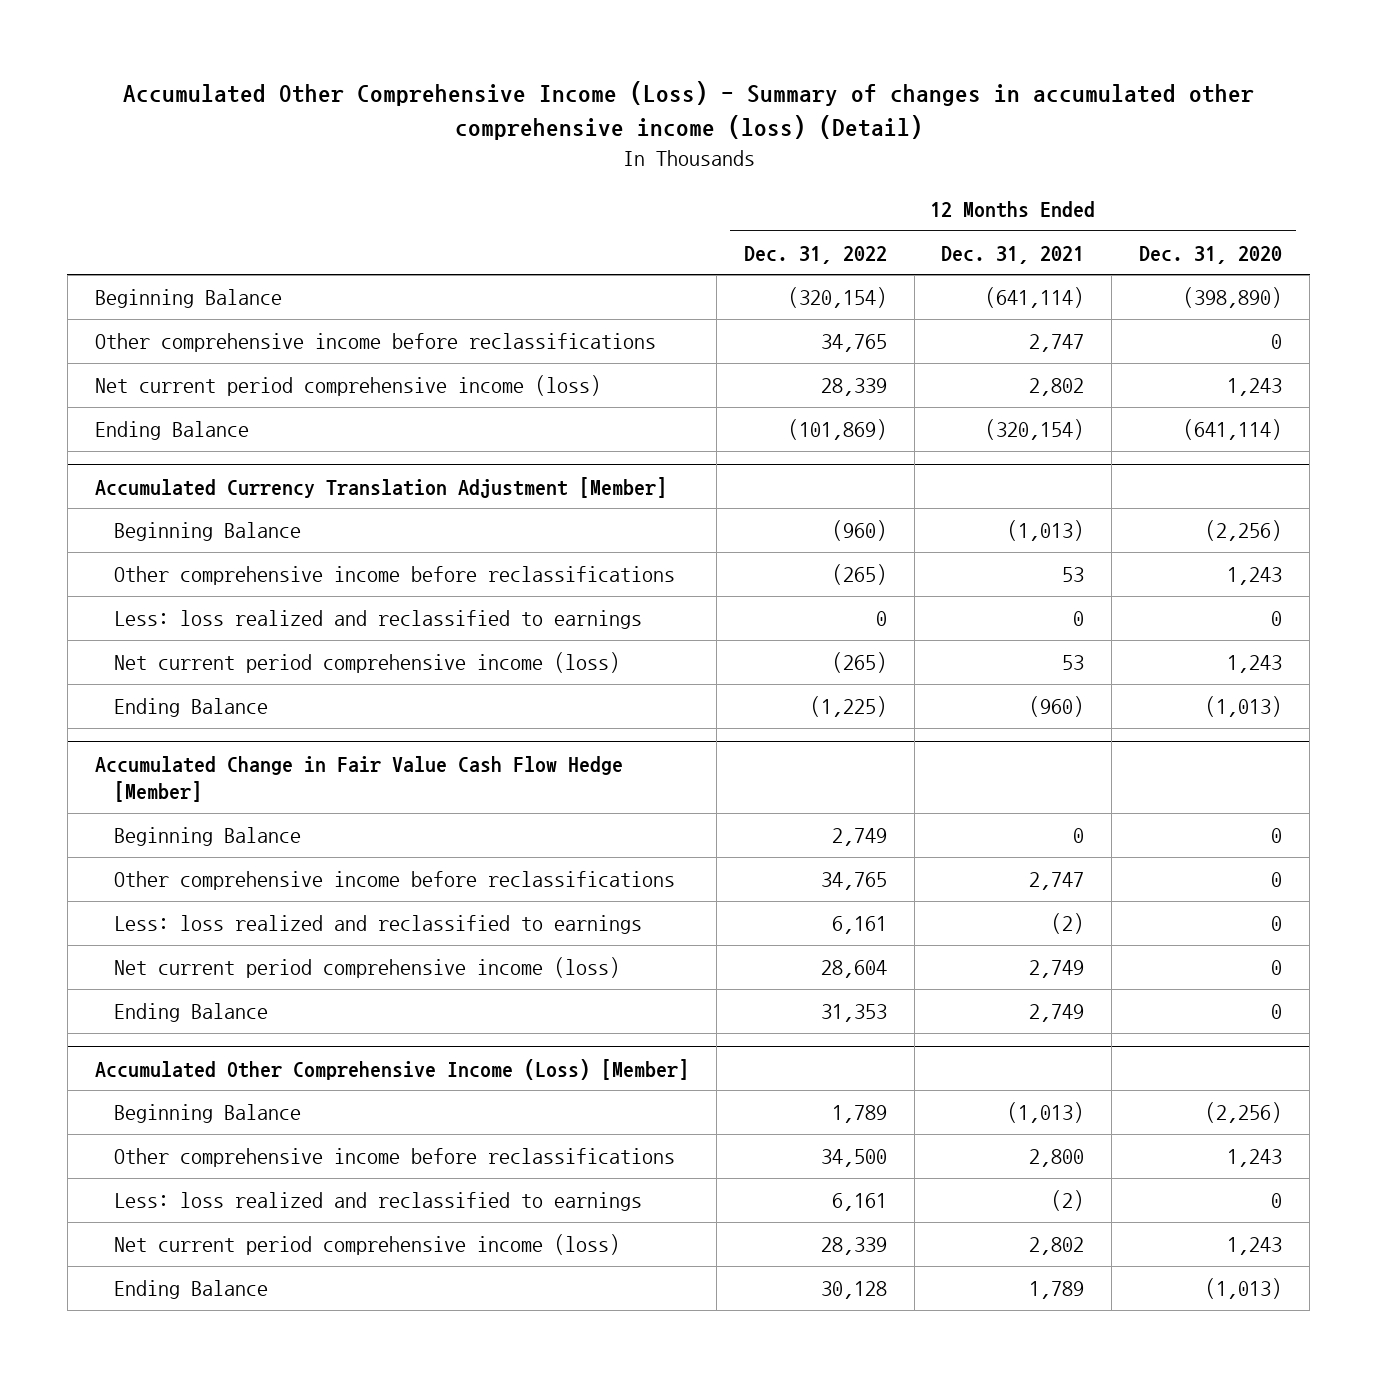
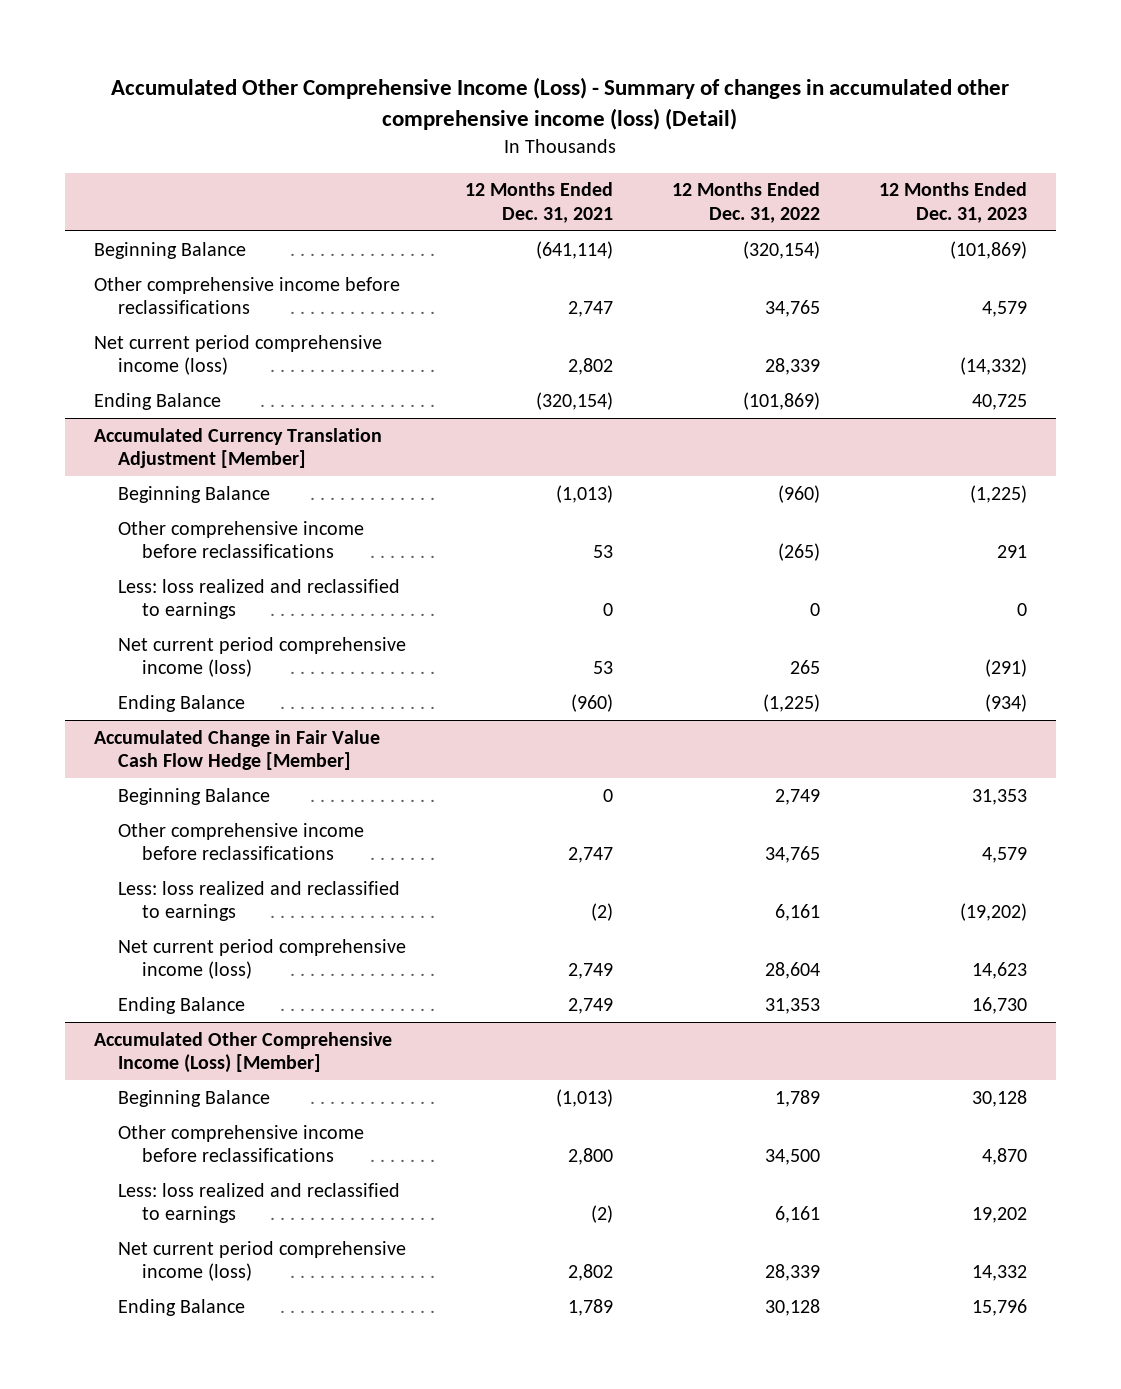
[1139,245,1283,264] Dec. 31, 2020 -> none
none -> [878,182,1027,223] 12 Months Ended Dec. 31, 2023
[831,651,887,673] (265) -> [789,660,820,675] 265

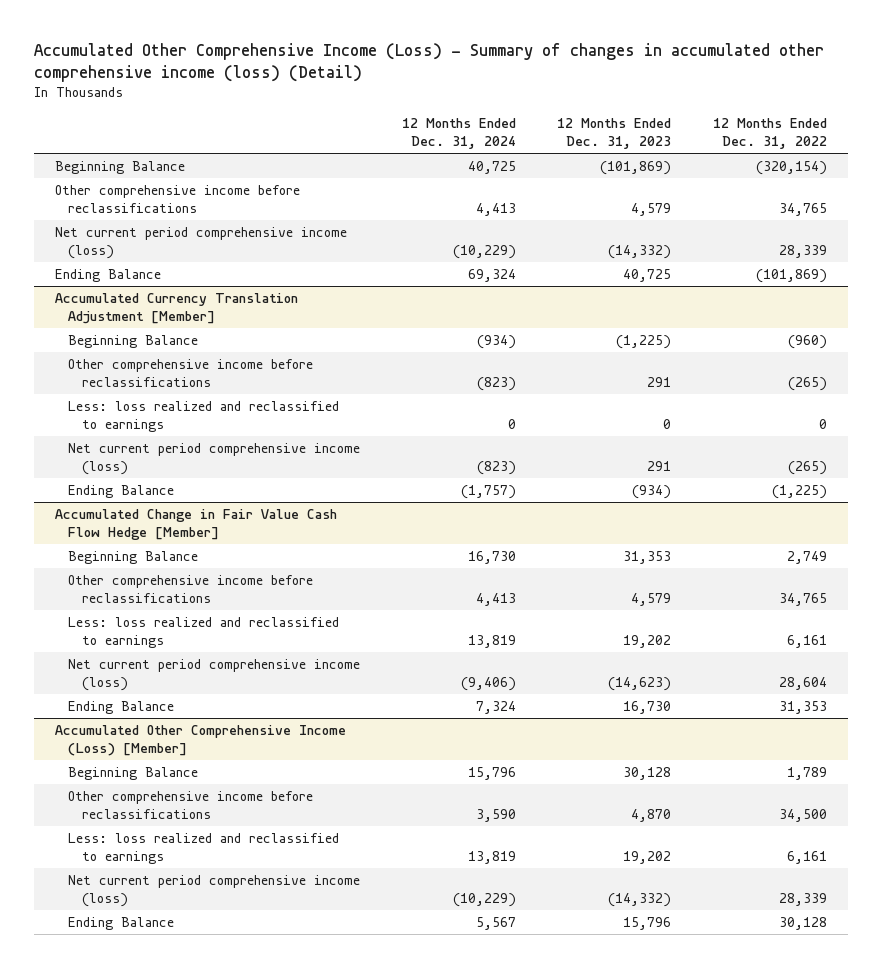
[464,182,613,223] 12 Months Ended Dec. 31, 2021 -> none
none -> [401,118,516,150] 12 Months Ended Dec. 31, 2024
[789,660,820,675] 265 -> [787,460,827,475] (265)
[984,659,1027,678] (291) -> [647,460,672,471] 291
[959,903,1027,922] (19,202) -> [623,634,672,648] 19,202
[971,962,1027,980] 14,623 -> [608,676,672,691] (14,623)
[971,1265,1027,1282] 14,332 -> [608,892,672,907] (14,332)

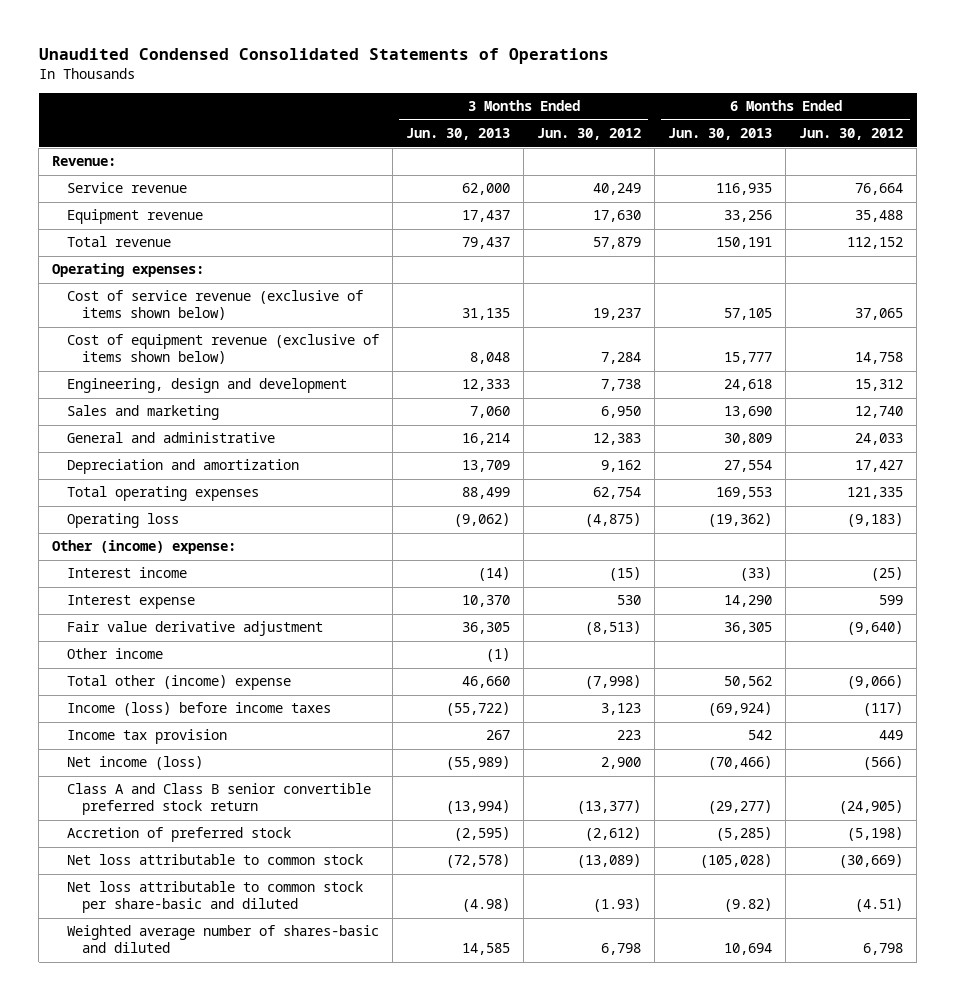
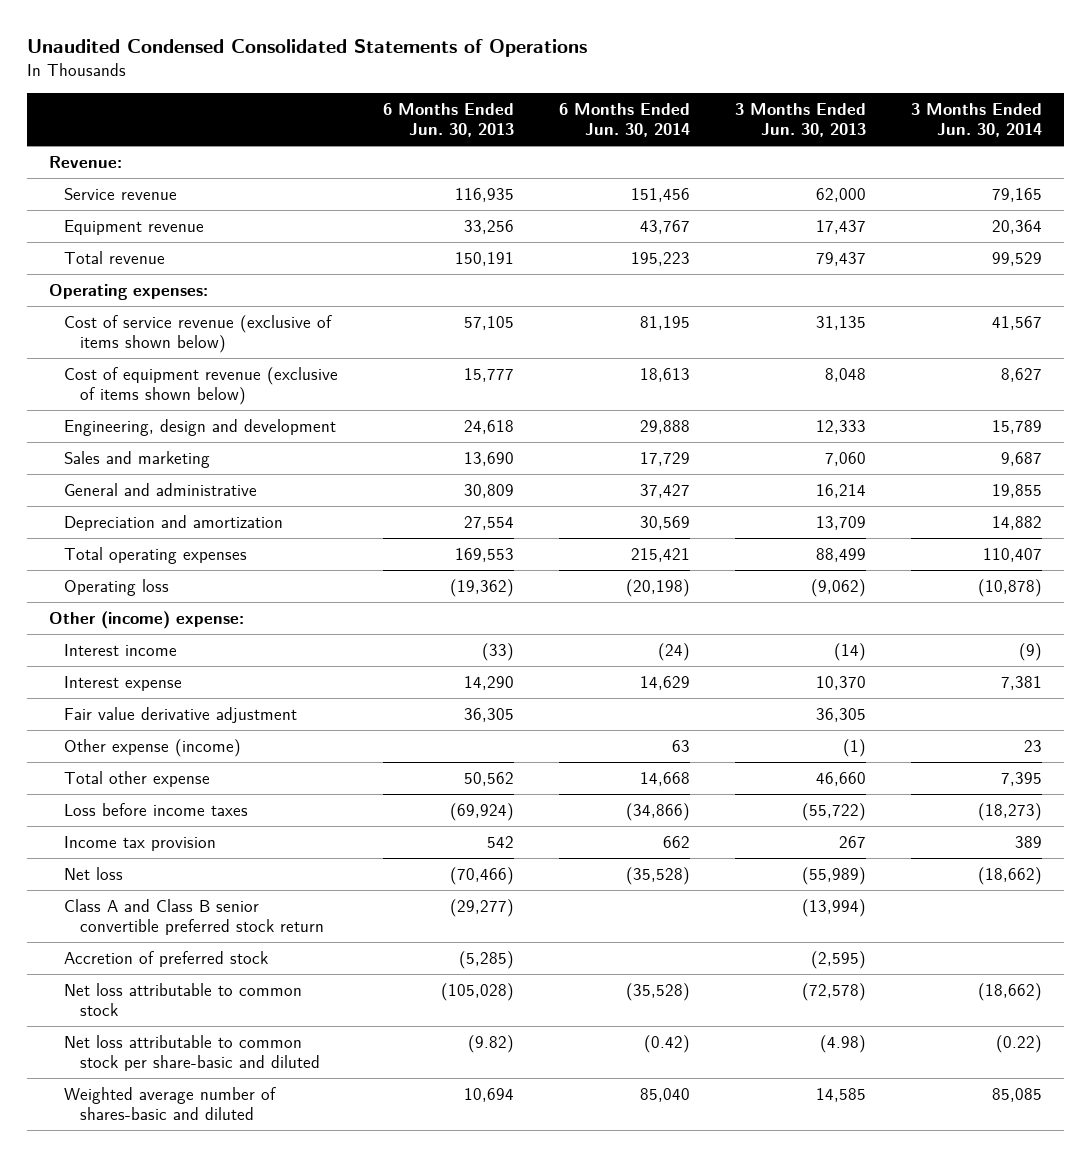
[537,128,642,141] Jun. 30, 2012 -> none
[799,128,904,141] Jun. 30, 2012 -> none
none -> [559,102,691,137] 6 Months Ended Jun. 30, 2014
none -> [910,102,1042,137] 3 Months Ended Jun. 30, 2014
[67,648,164,660] Other income -> [64,739,242,758] Other expense (income)
[67,675,292,691] Total other (income) expense -> [64,771,211,788] Total other expense
[67,702,332,717] Income (loss) before income taxes -> [64,803,249,817] Loss before income taxes
[67,756,204,771] Net income (loss) -> [64,867,124,881] Net loss

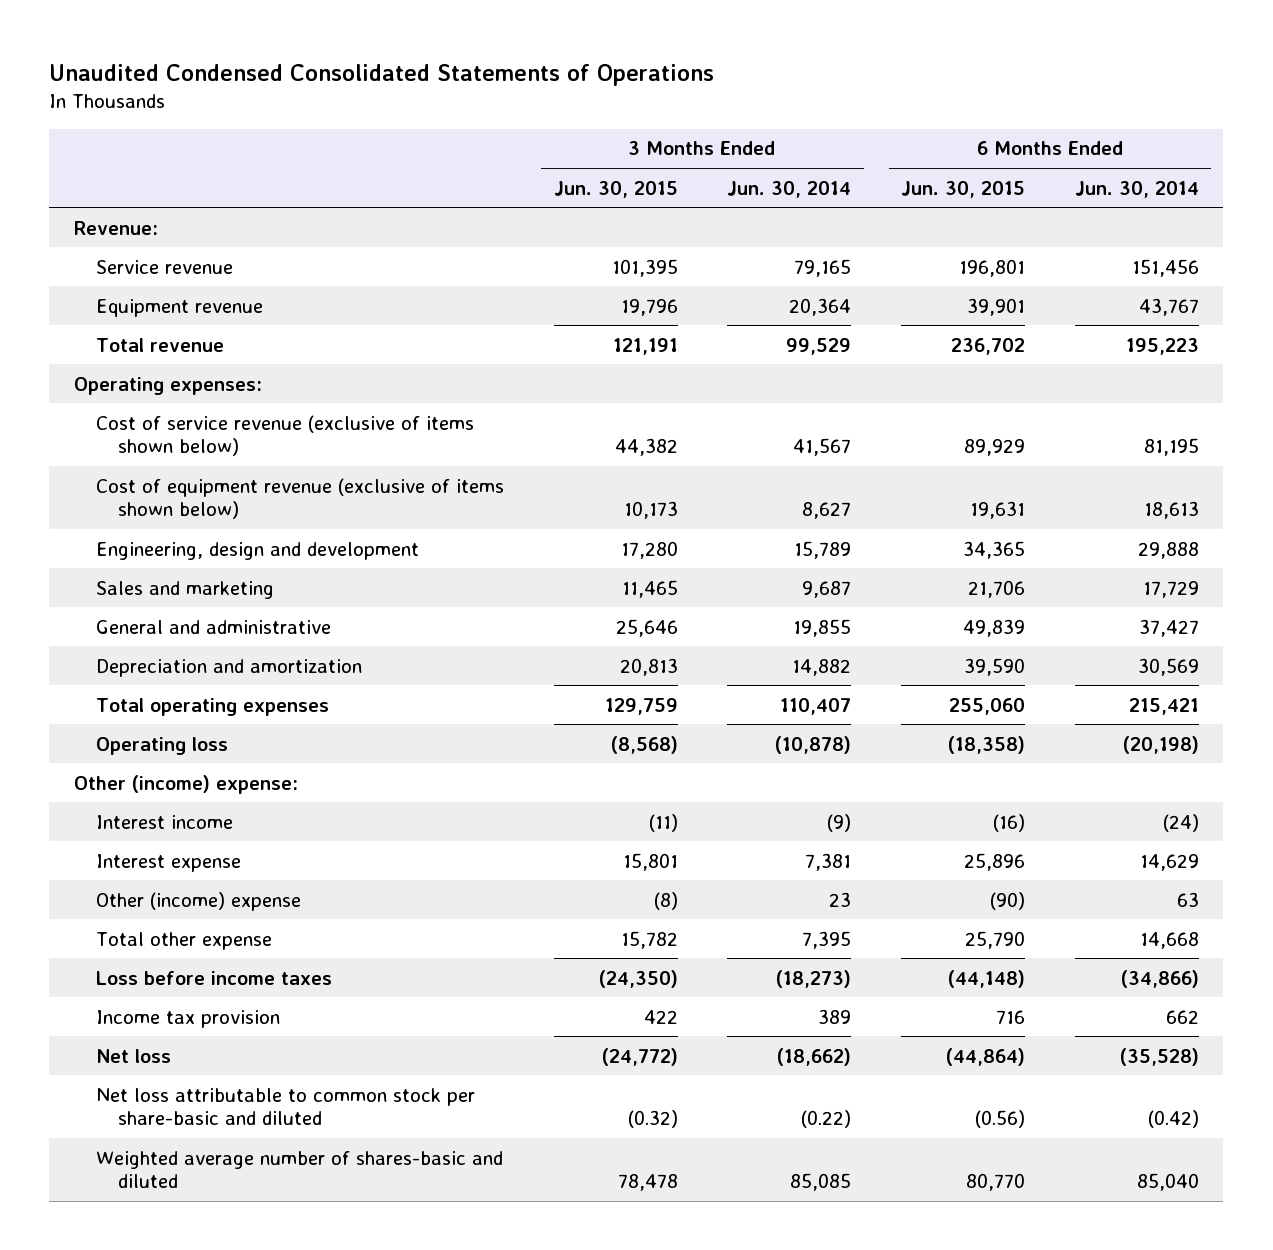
[383,102,515,137] 6 Months Ended Jun. 30, 2013 -> none
[735,102,867,137] 3 Months Ended Jun. 30, 2013 -> none
none -> [553,180,678,198] Jun. 30, 2015
none -> [900,180,1025,198] Jun. 30, 2015
[64,707,298,724] Fair value derivative adjustment -> none
[64,739,242,758] Other expense (income) -> [96,891,302,911] Other (income) expense
[64,899,324,935] Class A and Class B senior convertible preferred stock return -> none
[64,951,269,968] Accretion of preferred stock -> none
[64,983,303,1016] Net loss attributable to common stock -> none

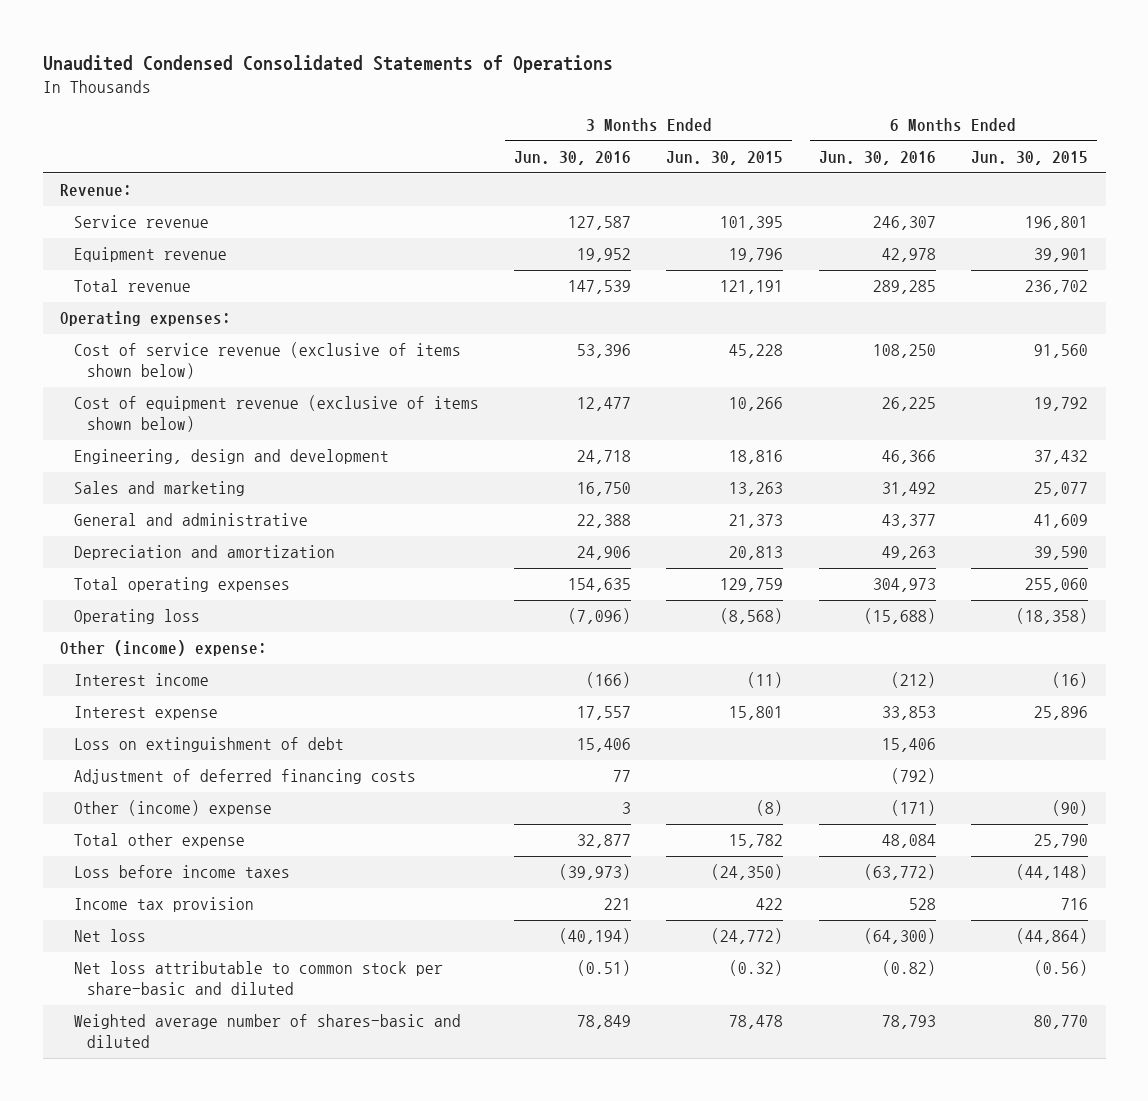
[727,180,852,198] Jun. 30, 2014 -> none
[1074,180,1199,198] Jun. 30, 2014 -> none
none -> [513,150,631,165] Jun. 30, 2016
none -> [818,150,936,165] Jun. 30, 2016
[614,438,678,457] 44,382 -> [729,344,784,359] 45,228
[963,439,1025,457] 89,929 -> [1034,344,1089,359] 91,560
[623,501,678,520] 10,173 -> [729,397,784,412] 10,266
[969,501,1025,520] 19,631 -> [1034,397,1089,412] 19,792
[620,540,678,559] 17,280 -> [729,450,784,465] 18,816
[962,540,1025,559] 34,365 -> [1034,450,1089,465] 37,432
[621,579,678,598] 11,465 -> [729,482,784,497] 13,263
[967,579,1025,598] 21,706 -> [1034,482,1089,497] 25,077
[615,618,678,637] 25,646 -> [729,514,784,529] 21,373
[962,618,1025,637] 49,839 -> [1034,514,1089,529] 41,609
none -> [73,737,344,753] Loss on extinguishment of debt
none -> [73,769,416,785] Adjustment of deferred financing costs

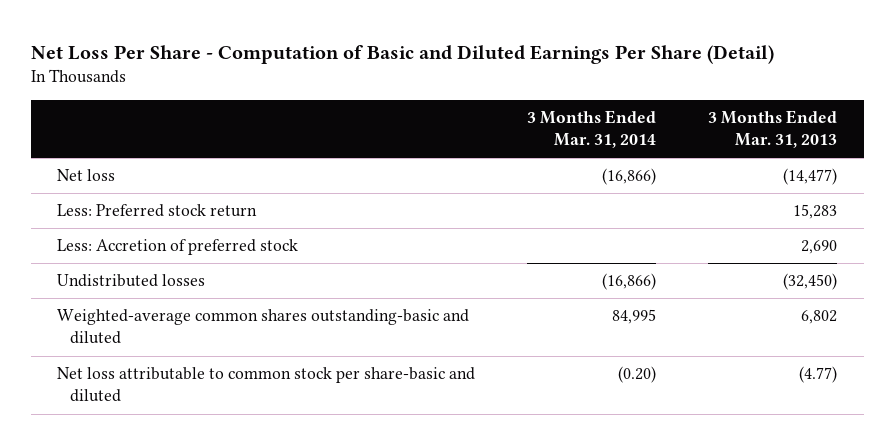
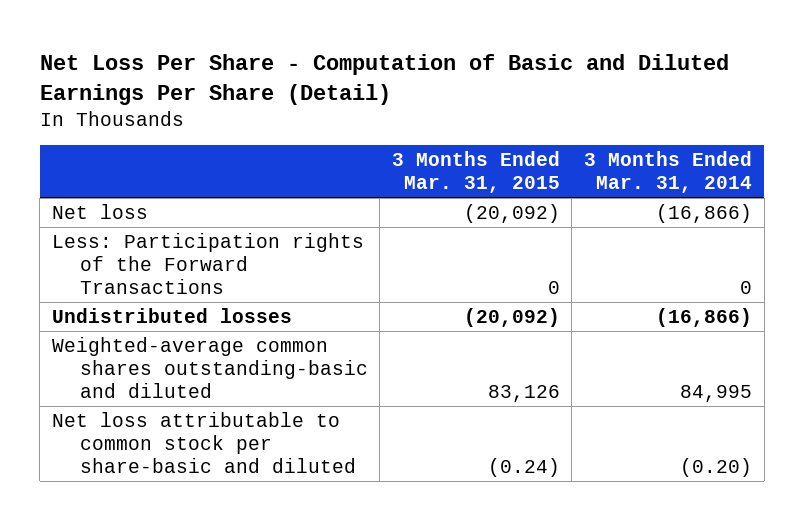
[708,110,838,149] 3 Months Ended Mar. 31, 2013 -> none
none -> [391,151,560,193] 3 Months Ended Mar. 31, 2015
[57,204,258,218] Less: Preferred stock return -> none
[57,239,299,256] Less: Accretion of preferred stock -> none
none -> [51,233,364,294] Less: Participation rights of the Forward Transactions

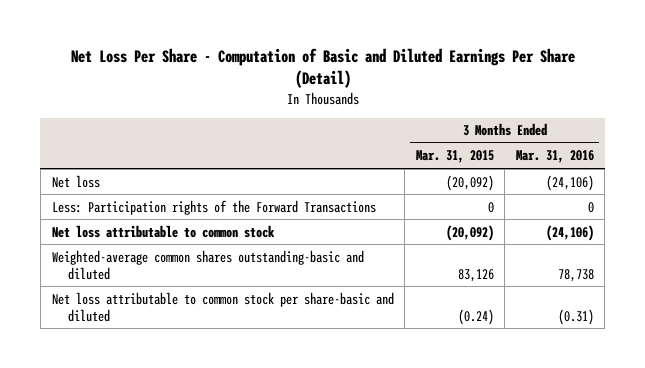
[584,151,753,193] 3 Months Ended Mar. 31, 2014 -> none
none -> [515,150,594,164] Mar. 31, 2016
[51,308,292,324] Undistributed losses -> [51,224,275,238] Net loss attributable to common stock

